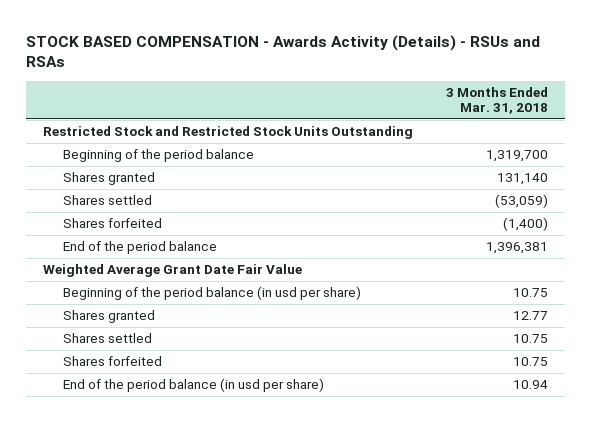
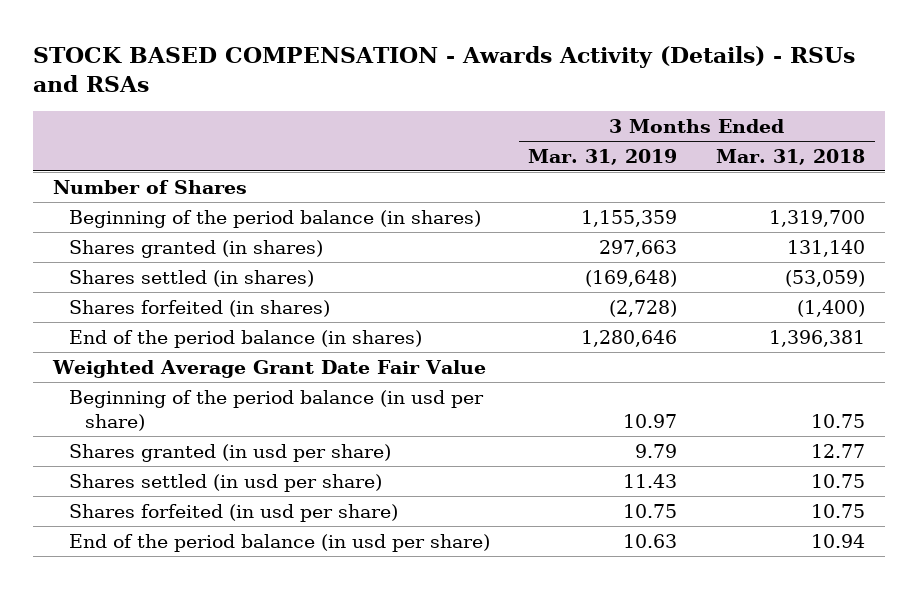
none -> [528,148,678,165] Mar. 31, 2019
[42,126,413,140] Restricted Stock and Restricted Stock Units Outstanding -> [52,179,247,194] Number of Shares
[63,149,255,163] Beginning of the period balance -> [68,209,481,228] Beginning of the period balance (in shares)
[63,172,156,186] Shares granted -> [68,239,323,258] Shares granted (in shares)
[63,195,153,206] Shares settled -> [68,269,314,287] Shares settled (in shares)
[63,218,163,229] Shares forfeited -> [68,299,330,317] Shares forfeited (in shares)
[63,241,218,255] End of the period balance -> [68,329,422,348] End of the period balance (in shares)
[63,310,156,324] Shares granted -> [68,443,391,462] Shares granted (in usd per share)
[63,333,153,344] Shares settled -> [68,473,382,492] Shares settled (in usd per share)
[63,356,163,367] Shares forfeited -> [68,503,398,522] Shares forfeited (in usd per share)

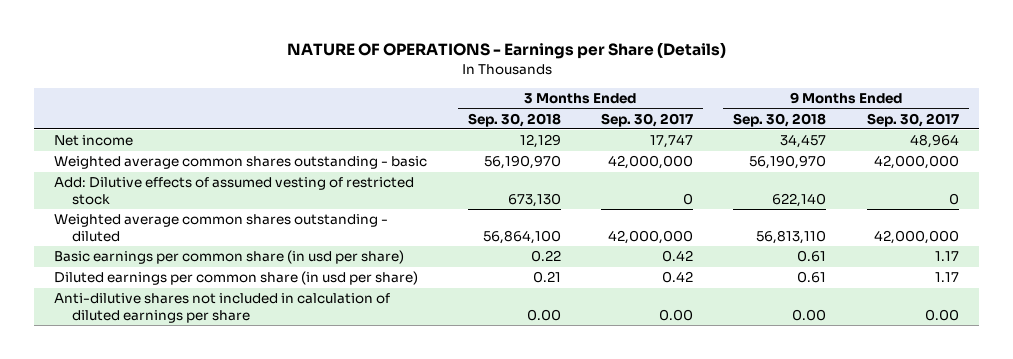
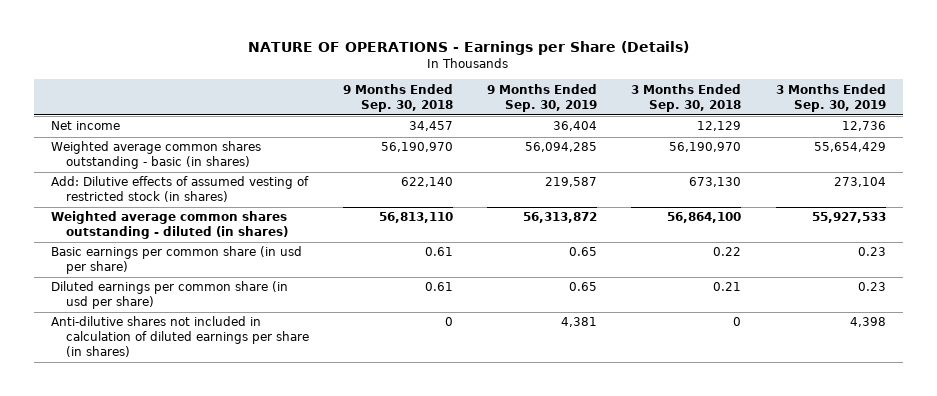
[601,112,694,127] Sep. 30, 2017 -> none
[866,112,959,127] Sep. 30, 2017 -> none
none -> [487,83,598,112] 9 Months Ended Sep. 30, 2019
none -> [775,83,886,112] 3 Months Ended Sep. 30, 2019
[54,156,428,170] Weighted average common shares outstanding - basic -> [51,141,262,170] Weighted average common shares outstanding - basic (in shares)
[54,177,415,206] Add: Dilutive effects of assumed vesting of restricted stock -> [51,176,310,203] Add: Dilutive effects of assumed vesting of restricted stock (in shares)
[54,214,389,243] Weighted average common shares outstanding - diluted -> [51,211,289,240] Weighted average common shares outstanding - diluted (in shares)
[54,293,391,324] Anti-dilutive shares not included in calculation of diluted earnings per share -> [51,316,310,357] Anti-dilutive shares not included in calculation of diluted earnings per share (in shares)
[526,309,561,322] 0.00 -> [733,317,742,327] 0
[792,309,827,322] 0.00 -> [445,317,454,327] 0

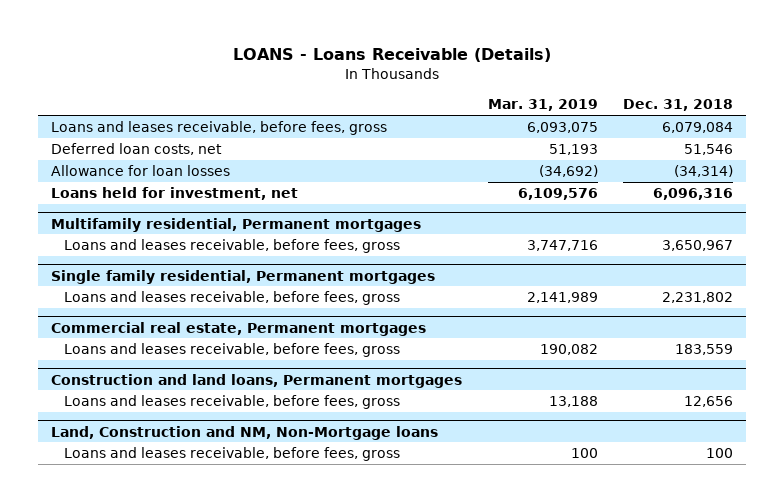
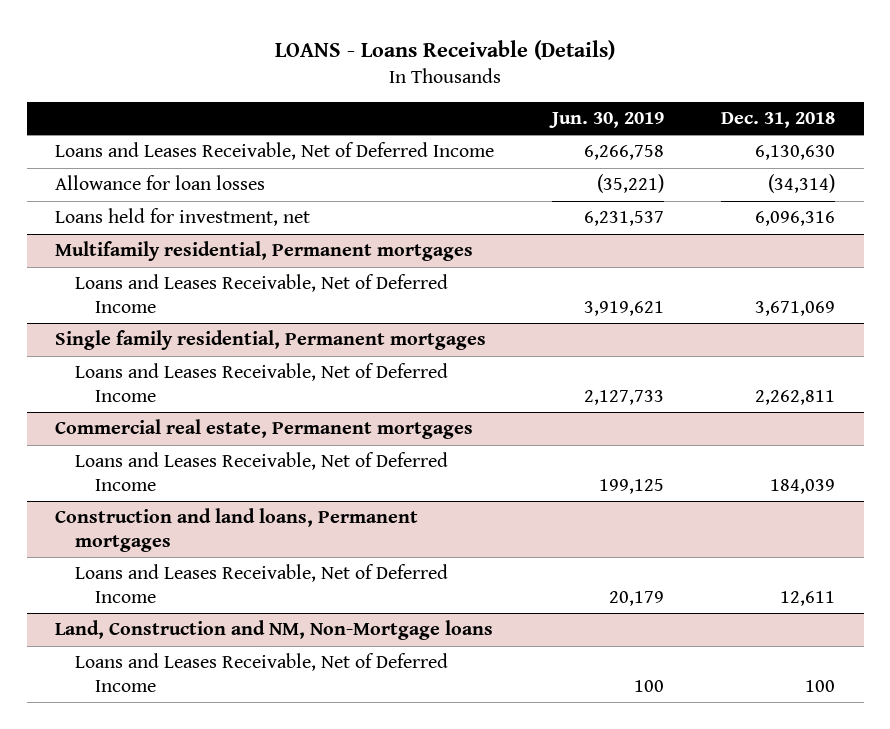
[487,99,598,112] Mar. 31, 2019 -> none
none -> [548,112,664,129] Jun. 30, 2019
[51,121,388,136] Loans and leases receivable, before fees, gross -> none
[51,143,223,156] Deferred loan costs, net -> none
none -> [55,142,495,161] Loans and Leases Receivable, Net of Deferred Income
[63,239,400,254] Loans and leases receivable, before fees, gross -> none
none -> [75,274,449,313] Loans and Leases Receivable, Net of Deferred Income
[63,291,400,306] Loans and leases receivable, before fees, gross -> none
none -> [75,363,449,402] Loans and Leases Receivable, Net of Deferred Income
[63,343,400,358] Loans and leases receivable, before fees, gross -> none
none -> [75,452,449,491] Loans and Leases Receivable, Net of Deferred Income
[63,395,400,410] Loans and leases receivable, before fees, gross -> none
none -> [75,564,449,603] Loans and Leases Receivable, Net of Deferred Income
[63,447,400,462] Loans and leases receivable, before fees, gross -> none
none -> [75,653,449,692] Loans and Leases Receivable, Net of Deferred Income

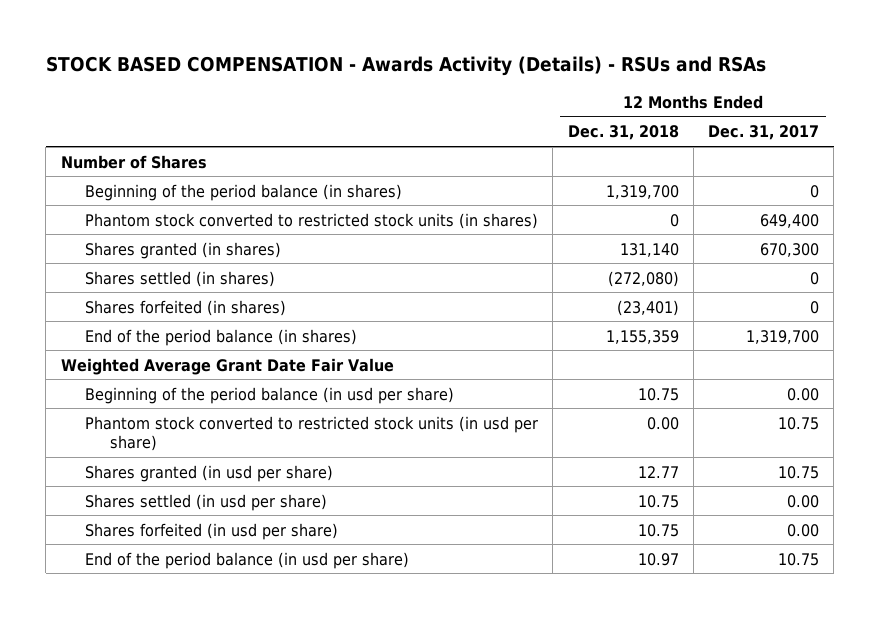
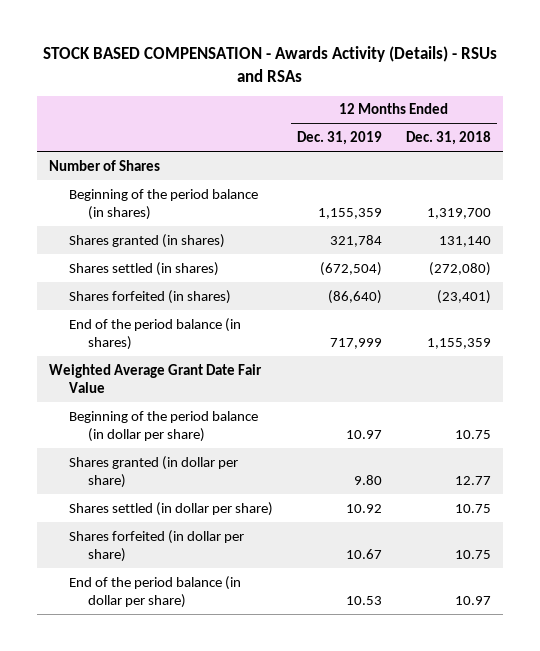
[707,125,819,141] Dec. 31, 2017 -> none
none -> [296,131,382,146] Dec. 31, 2019
[85,212,539,229] Phantom stock converted to restricted stock units (in shares) -> none
[85,415,539,451] Phantom stock converted to restricted stock units (in usd per share) -> none
[85,386,455,404] Beginning of the period balance (in usd per share) -> [68,410,258,442] Beginning of the period balance (in dollar per share)
[85,464,334,482] Shares granted (in usd per share) -> [68,455,238,488] Shares granted (in dollar per share)
[85,493,328,511] Shares settled (in usd per share) -> [68,501,273,516] Shares settled (in dollar per share)
[85,522,339,540] Shares forfeited (in usd per share) -> [68,529,244,562] Shares forfeited (in dollar per share)
[85,551,410,569] End of the period balance (in usd per share) -> [68,575,241,608] End of the period balance (in dollar per share)

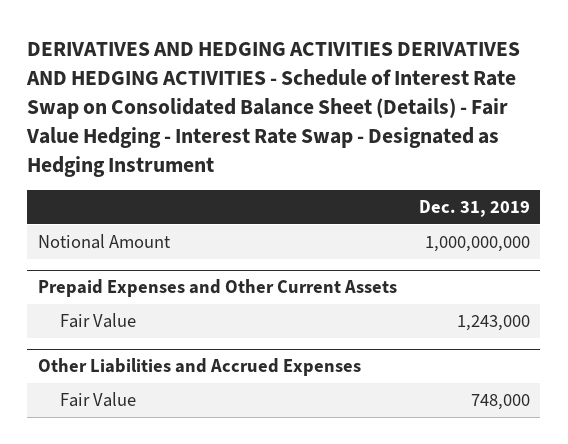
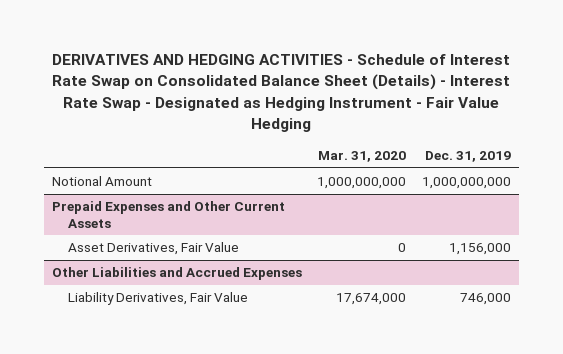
[26,42,521,177] DERIVATIVES AND HEDGING ACTIVITIES DERIVATIVES AND HEDGING ACTIVITIES - Schedule of Interest Rate Swap on Consolidated Balance Sheet (Details) - Fair Value Hedging - Interest Rate Swap - Designated as Hedging Instrument -> [52,54,511,132] DERIVATIVES AND HEDGING ACTIVITIES - Schedule of Interest Rate Swap on Consolidated Balance Sheet (Details) - Interest Rate Swap - Designated as Hedging Instrument - Fair Value Hedging
none -> [318,150,407,162] Mar. 31, 2020
[59,313,136,329] Fair Value -> [68,242,240,256] Asset Derivatives, Fair Value
[456,315,530,332] 1,243,000 -> [449,243,512,256] 1,156,000
[59,392,136,408] Fair Value -> [68,292,249,306] Liability Derivatives, Fair Value
[470,394,530,411] 748,000 -> [460,293,512,306] 746,000

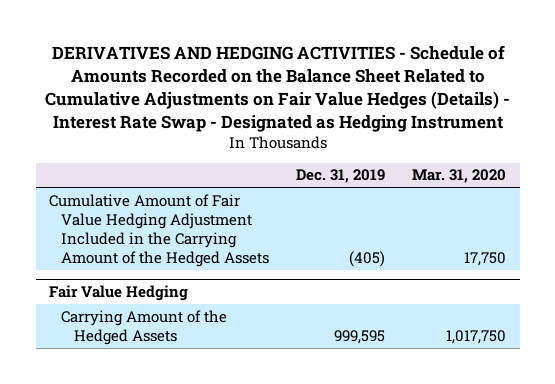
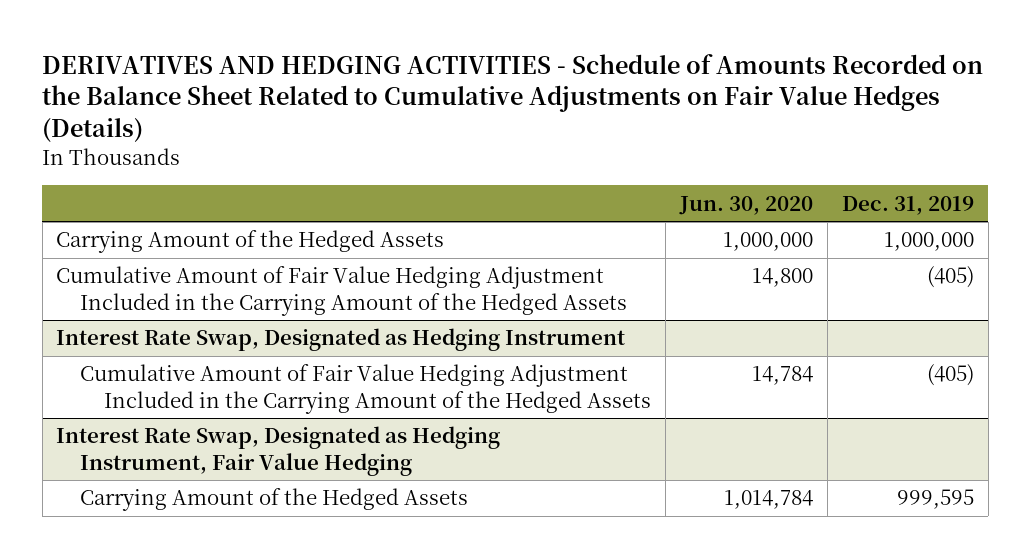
[44,44,510,132] DERIVATIVES AND HEDGING ACTIVITIES - Schedule of Amounts Recorded on the Balance Sheet Related to Cumulative Adjustments on Fair Value Hedges (Details) - Interest Rate Swap - Designated as Hedging Instrument -> [42,53,984,143] DERIVATIVES AND HEDGING ACTIVITIES - Schedule of Amounts Recorded on the Balance Sheet Related to Cumulative Adjustments on Fair Value Hedges (Details)
[412,169,507,184] Mar. 31, 2020 -> none
none -> [679,195,814,215] Jun. 30, 2020
none -> [56,230,445,254] Carrying Amount of the Hedged Assets
[49,285,189,302] Fair Value Hedging -> none
none -> [56,328,626,352] Interest Rate Swap, Designated as Hedging Instrument
none -> [80,364,652,414] Cumulative Amount of Fair Value Hedging Adjustment Included in the Carrying Amount of the Hedged Assets
none -> [56,426,501,476] Interest Rate Swap, Designated as Hedging Instrument, Fair Value Hedging

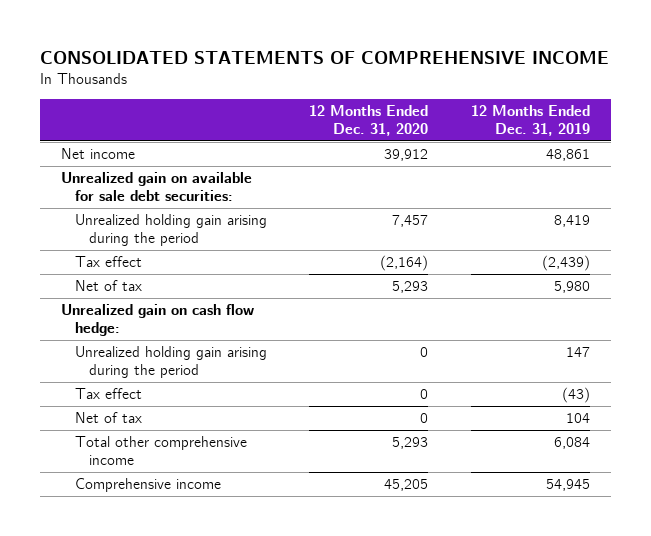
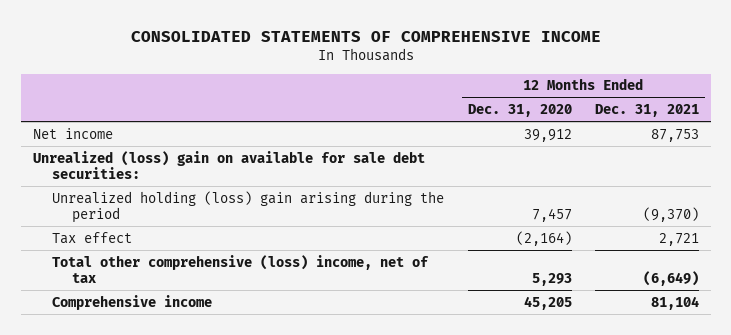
[470,105,590,137] 12 Months Ended Dec. 31, 2019 -> none
none -> [594,104,699,118] Dec. 31, 2021
[61,172,253,202] Unrealized gain on available for sale debt securities: -> [32,150,425,179] Unrealized (loss) gain on available for sale debt securities:
[74,214,267,247] Unrealized holding gain arising during the period -> [52,190,445,223] Unrealized holding (loss) gain arising during the period
[61,304,255,337] Unrealized gain on cash flow hedge: -> none
[74,346,267,379] Unrealized holding gain arising during the period -> none
[74,388,142,400] Tax effect -> none
[74,412,142,424] Net of tax -> none
[74,436,247,466] Total other comprehensive income -> none
[74,280,142,292] Net of tax -> [52,254,430,283] Total other comprehensive (loss) income, net of tax

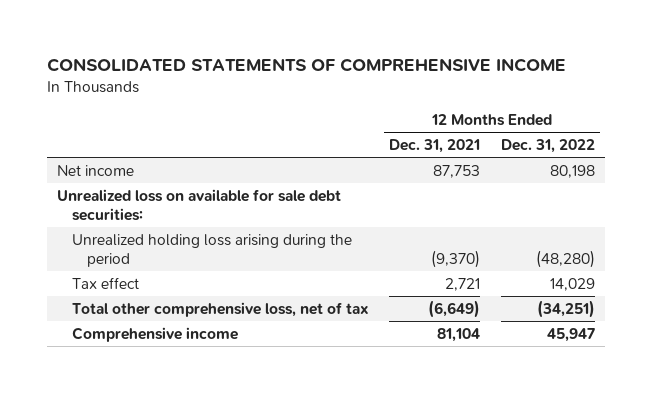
[467,104,572,118] Dec. 31, 2020 -> none
none -> [500,138,595,153] Dec. 31, 2022
[32,150,425,179] Unrealized (loss) gain on available for sale debt securities: -> [57,188,342,221] Unrealized loss on available for sale debt securities:
[52,190,445,223] Unrealized holding (loss) gain arising during the period -> [71,233,352,267] Unrealized holding loss arising during the period
[52,254,430,283] Total other comprehensive (loss) income, net of tax -> [71,301,369,317] Total other comprehensive loss, net of tax

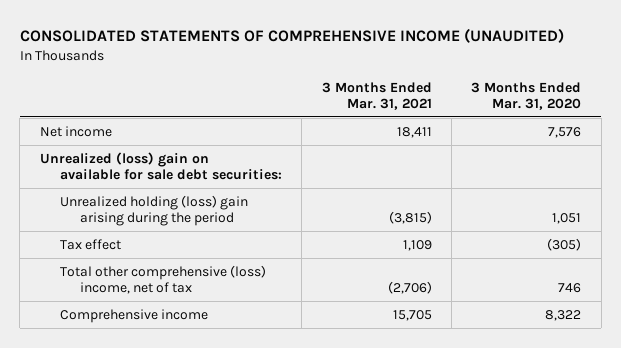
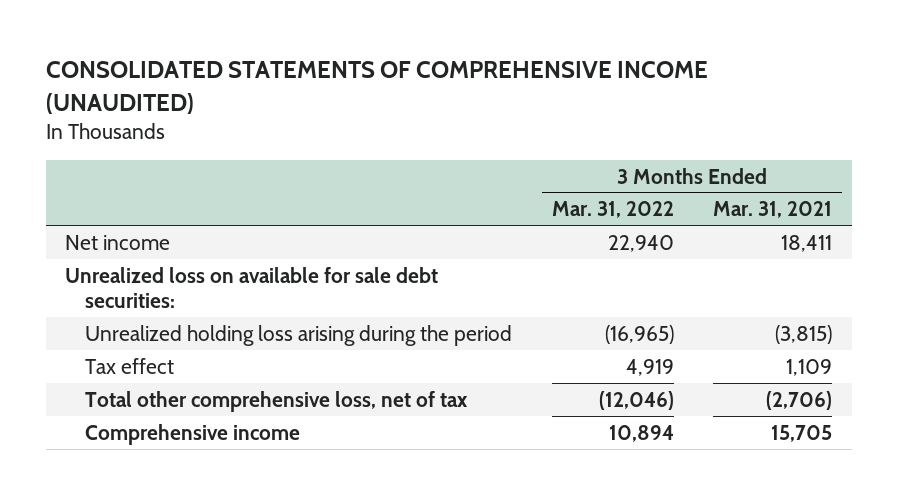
[471,81,582,110] 3 Months Ended Mar. 31, 2020 -> none
none -> [551,201,674,219] Mar. 31, 2022
[39,151,282,181] Unrealized (loss) gain on available for sale debt securities: -> [65,266,439,309] Unrealized loss on available for sale debt securities:
[59,194,248,227] Unrealized holding (loss) gain arising during the period -> [85,324,513,346] Unrealized holding loss arising during the period
[59,264,266,295] Total other comprehensive (loss) income, net of tax -> [85,390,469,412] Total other comprehensive loss, net of tax

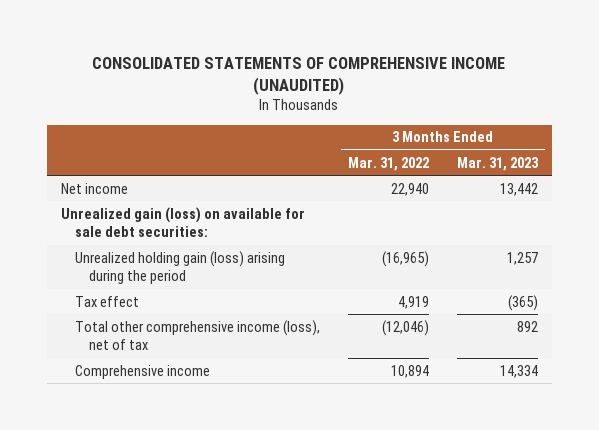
[713,201,833,219] Mar. 31, 2021 -> none
none -> [457,156,540,171] Mar. 31, 2023
[65,266,439,309] Unrealized loss on available for sale debt securities: -> [60,206,305,238] Unrealized gain (loss) on available for sale debt securities:
[85,324,513,346] Unrealized holding loss arising during the period -> [74,250,285,285] Unrealized holding gain (loss) arising during the period
[85,390,469,412] Total other comprehensive loss, net of tax -> [74,319,320,351] Total other comprehensive income (loss), net of tax

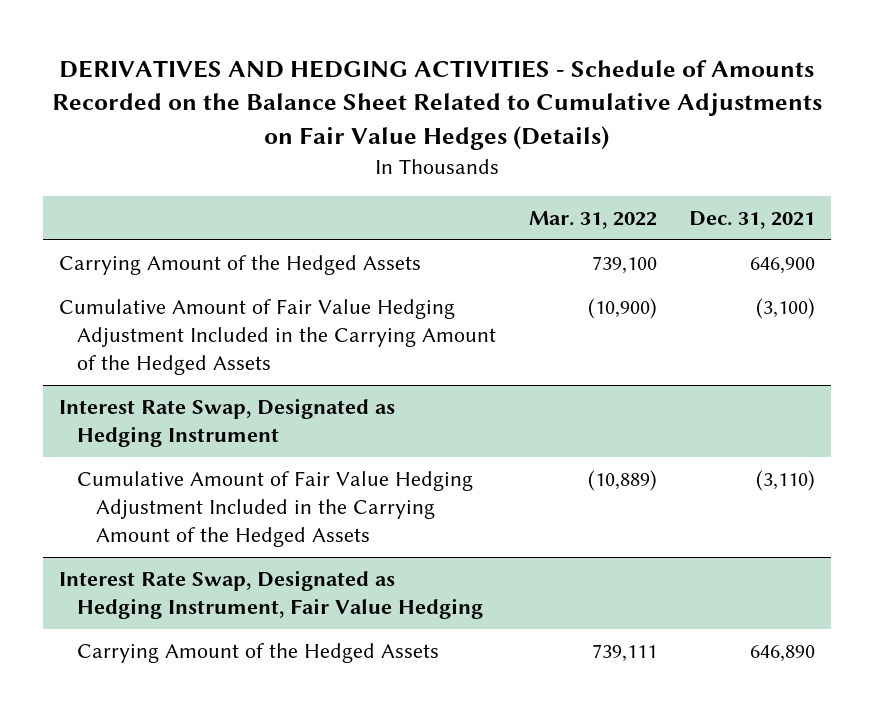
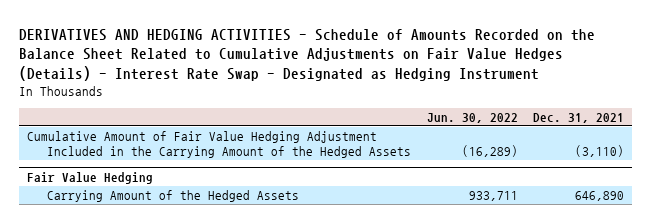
[51,59,822,151] DERIVATIVES AND HEDGING ACTIVITIES - Schedule of Amounts Recorded on the Balance Sheet Related to Cumulative Adjustments on Fair Value Hedges (Details) -> [19,28,596,82] DERIVATIVES AND HEDGING ACTIVITIES - Schedule of Amounts Recorded on the Balance Sheet Related to Cumulative Adjustments on Fair Value Hedges (Details) - Interest Rate Swap - Designated as Hedging Instrument
[528,210,657,229] Mar. 31, 2022 -> none
none -> [426,112,518,123] Jun. 30, 2022
[58,255,421,276] Carrying Amount of the Hedged Assets -> none
[58,299,497,375] Cumulative Amount of Fair Value Hedging Adjustment Included in the Carrying Amount of the Hedged Assets -> none
[58,398,395,447] Interest Rate Swap, Designated as Hedging Instrument -> none
[58,570,484,619] Interest Rate Swap, Designated as Hedging Instrument, Fair Value Hedging -> none
none -> [27,171,154,184] Fair Value Hedging

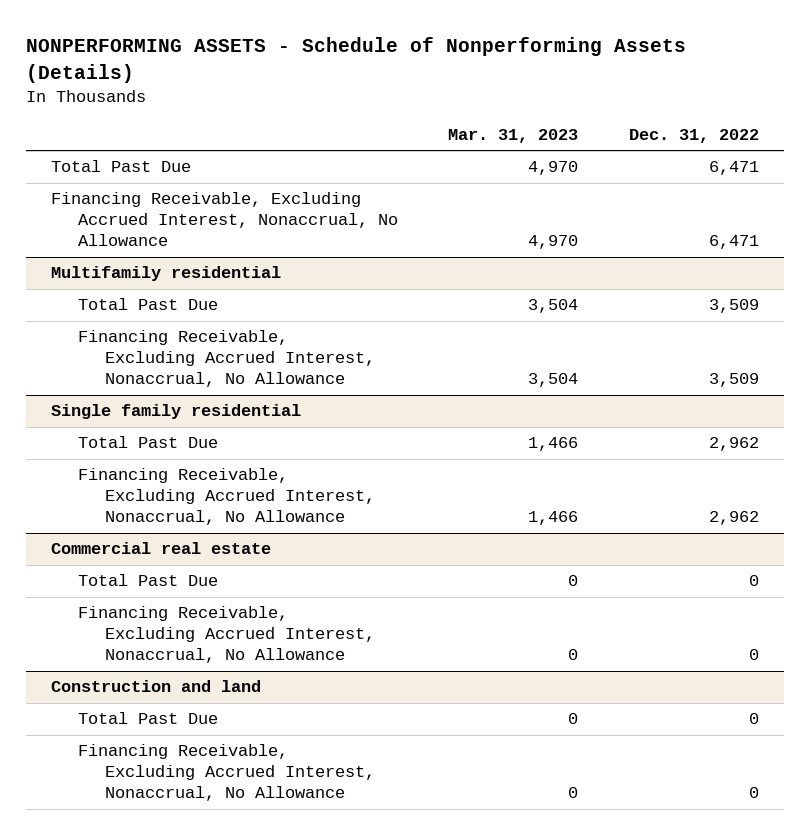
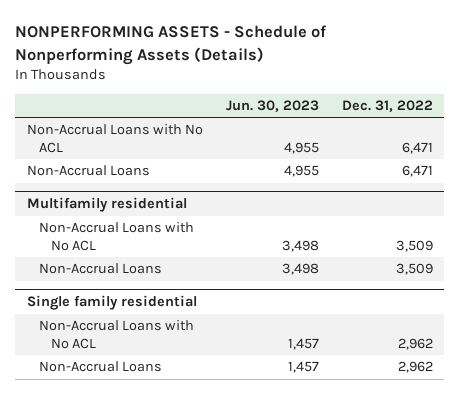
[448,129,579,144] Mar. 31, 2023 -> none
none -> [225,99,319,112] Jun. 30, 2023
[50,160,191,173] Total Past Due -> [26,124,203,153] Non-Accrual Loans with No ACL
[50,192,398,247] Financing Receivable, Excluding Accrued Interest, Nonaccrual, No Allowance -> [26,165,150,177] Non-Accrual Loans
[77,298,218,311] Total Past Due -> [38,222,194,251] Non-Accrual Loans with No ACL
[77,330,375,388] Financing Receivable, Excluding Accrued Interest, Nonaccrual, No Allowance -> [38,263,162,275] Non-Accrual Loans
[50,542,271,555] Commercial real estate -> none
[77,574,218,587] Total Past Due -> none
[77,606,375,664] Financing Receivable, Excluding Accrued Interest, Nonaccrual, No Allowance -> none
[50,680,261,693] Construction and land -> none
[77,712,218,725] Total Past Due -> none
[77,744,375,802] Financing Receivable, Excluding Accrued Interest, Nonaccrual, No Allowance -> none
[77,436,218,449] Total Past Due -> [38,320,194,349] Non-Accrual Loans with No ACL
[77,468,375,526] Financing Receivable, Excluding Accrued Interest, Nonaccrual, No Allowance -> [38,361,162,373] Non-Accrual Loans

